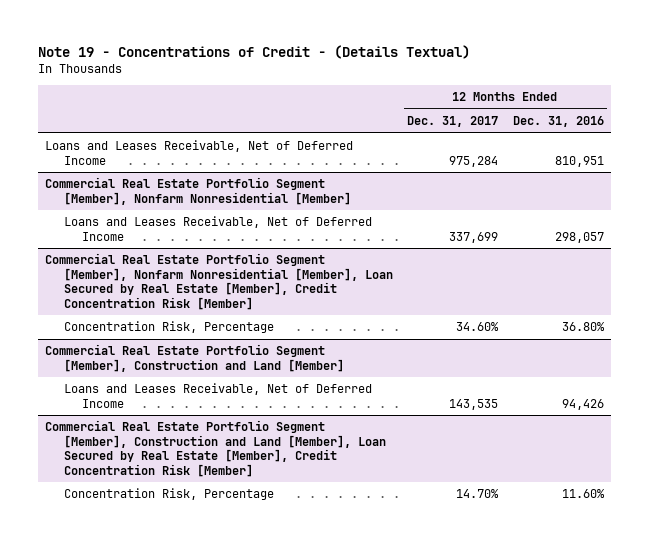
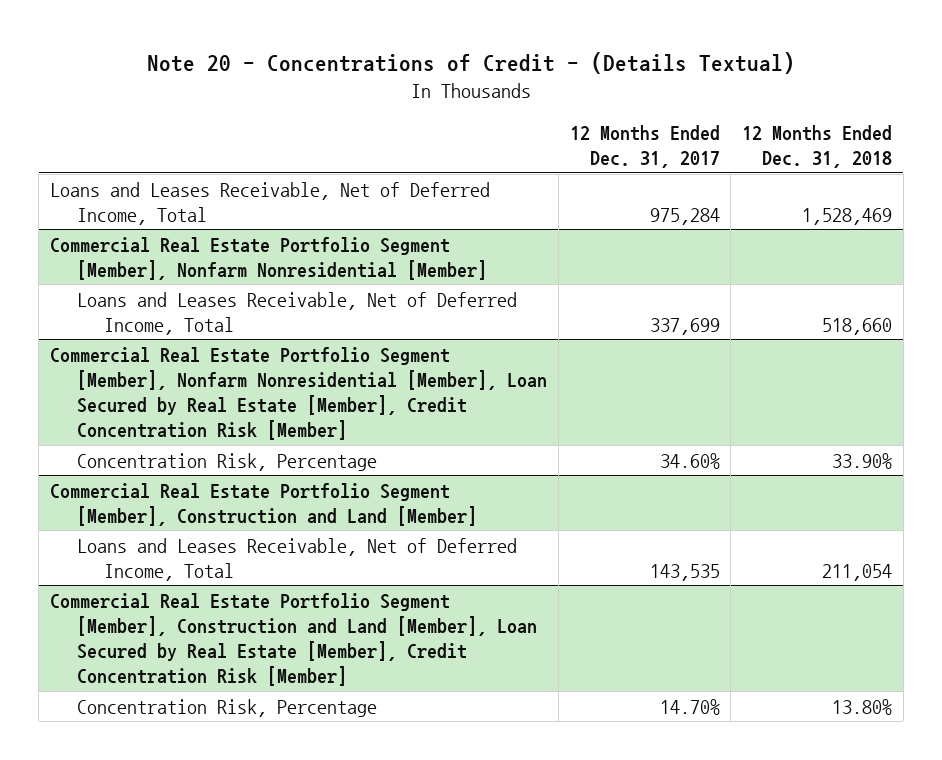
[37,44,470,59] Note 19 - Concentrations of Credit - (Details Textual) -> [147,51,796,74] Note 20 - Concentrations of Credit - (Details Textual)
[512,116,604,128] Dec. 31, 2016 -> none
none -> [741,124,892,168] 12 Months Ended Dec. 31, 2018
[45,140,354,165] Loans and Leases Receivable, Net of Deferred Income -> [50,181,491,225] Loans and Leases Receivable, Net of Deferred Income, Total
[63,216,372,241] Loans and Leases Receivable, Net of Deferred Income -> [77,291,518,335] Loans and Leases Receivable, Net of Deferred Income, Total
[63,383,372,408] Loans and Leases Receivable, Net of Deferred Income -> [77,537,518,581] Loans and Leases Receivable, Net of Deferred Income, Total

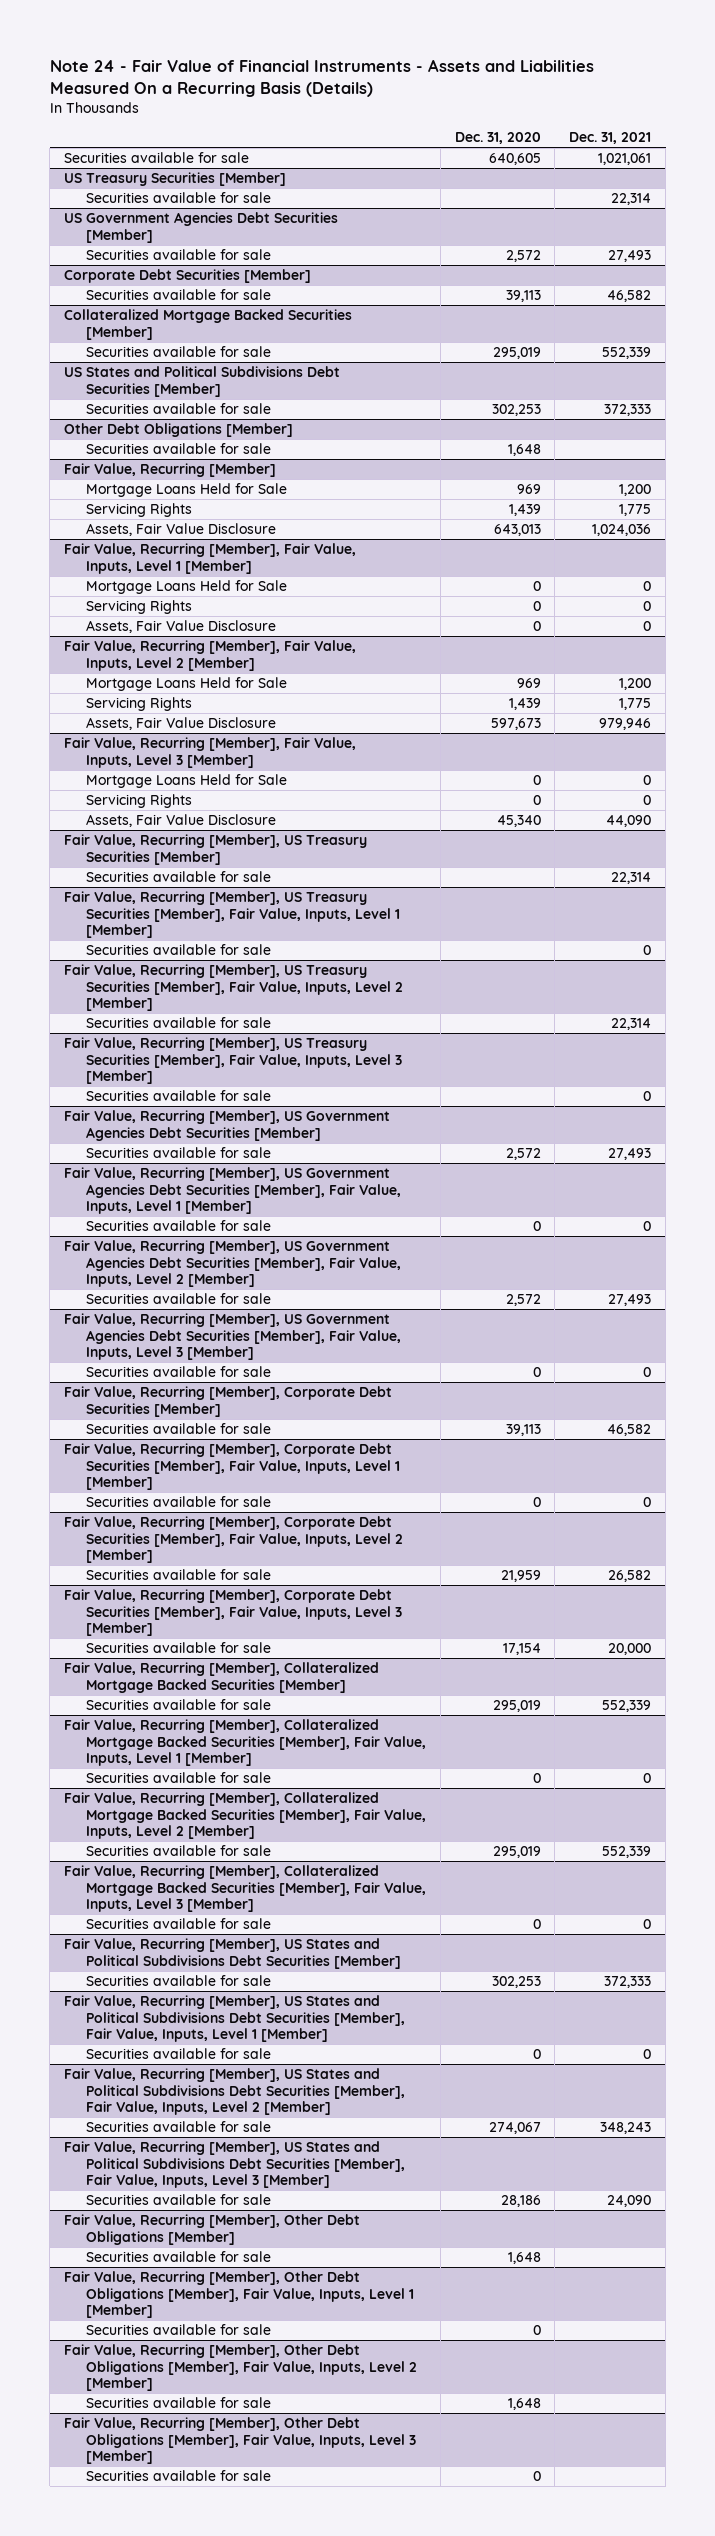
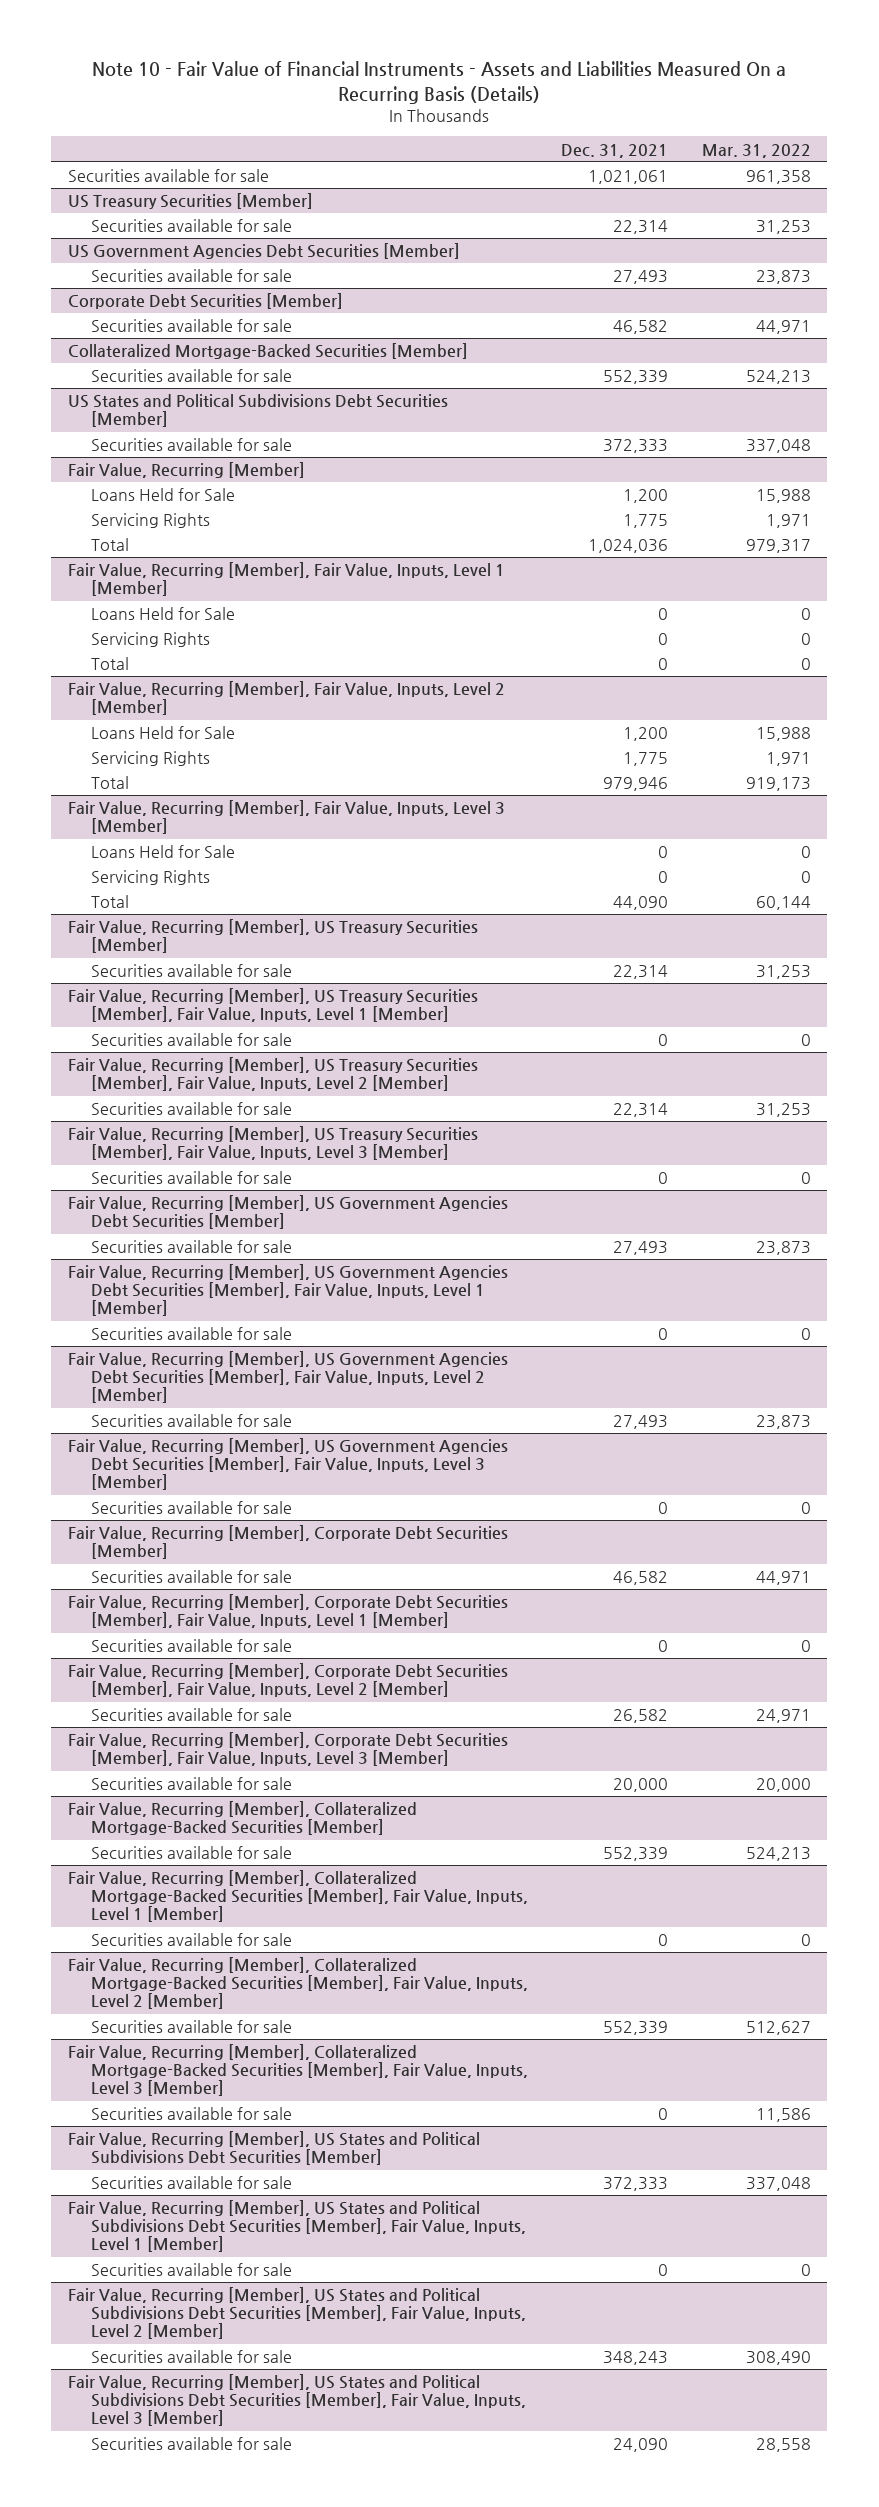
[49,58,594,97] Note 24 - Fair Value of Financial Instruments - Assets and Liabilities Measured On a Recurring Basis (Details) -> [92,61,787,104] Note 10 - Fair Value of Financial Instruments - Assets and Liabilities Measured On a Recurring Basis (Details)
[454,132,541,145] Dec. 31, 2020 -> none
none -> [701,143,811,158] Mar. 31, 2022
[63,309,352,340] Collateralized Mortgage Backed Securities [Member] -> [67,343,468,360] Collateralized Mortgage-Backed Securities [Member]
[63,423,293,438] Other Debt Obligations [Member] -> none
[85,443,271,455] Securities available for sale -> none
[85,483,287,498] Mortgage Loans Held for Sale -> [90,488,235,502] Loans Held for Sale
[85,523,276,537] Assets, Fair Value Disclosure -> [90,538,129,552] Total
[85,580,287,595] Mortgage Loans Held for Sale -> [90,607,235,621] Loans Held for Sale
[85,620,276,634] Assets, Fair Value Disclosure -> [90,657,129,671] Total
[85,677,287,692] Mortgage Loans Held for Sale -> [90,726,235,740] Loans Held for Sale
[85,717,276,731] Assets, Fair Value Disclosure -> [90,776,129,790] Total
[85,774,287,789] Mortgage Loans Held for Sale -> [90,845,235,859] Loans Held for Sale
[85,814,276,828] Assets, Fair Value Disclosure -> [90,895,129,909] Total
[63,1662,379,1693] Fair Value, Recurring [Member], Collateralized Mortgage Backed Securities [Member] -> [67,1801,417,1836] Fair Value, Recurring [Member], Collateralized Mortgage-Backed Securities [Member]
[63,1719,426,1767] Fair Value, Recurring [Member], Collateralized Mortgage Backed Securities [Member], Fair Value, Inputs, Level 1 [Member] -> [67,1870,528,1923] Fair Value, Recurring [Member], Collateralized Mortgage-Backed Securities [Member], Fair Value, Inputs, Level 1 [Member]
[63,1792,426,1840] Fair Value, Recurring [Member], Collateralized Mortgage Backed Securities [Member], Fair Value, Inputs, Level 2 [Member] -> [67,1957,528,2010] Fair Value, Recurring [Member], Collateralized Mortgage-Backed Securities [Member], Fair Value, Inputs, Level 2 [Member]
[63,1865,426,1913] Fair Value, Recurring [Member], Collateralized Mortgage Backed Securities [Member], Fair Value, Inputs, Level 3 [Member] -> [67,2044,528,2097] Fair Value, Recurring [Member], Collateralized Mortgage-Backed Securities [Member], Fair Value, Inputs, Level 3 [Member]
[63,2214,360,2245] Fair Value, Recurring [Member], Other Debt Obligations [Member] -> none
[85,2251,271,2263] Securities available for sale -> none
[63,2271,414,2319] Fair Value, Recurring [Member], Other Debt Obligations [Member], Fair Value, Inputs, Level 1 [Member] -> none
[85,2324,271,2336] Securities available for sale -> none
[63,2344,417,2392] Fair Value, Recurring [Member], Other Debt Obligations [Member], Fair Value, Inputs, Level 2 [Member] -> none
[85,2397,271,2409] Securities available for sale -> none
[63,2417,416,2465] Fair Value, Recurring [Member], Other Debt Obligations [Member], Fair Value, Inputs, Level 3 [Member] -> none
[85,2470,271,2482] Securities available for sale -> none

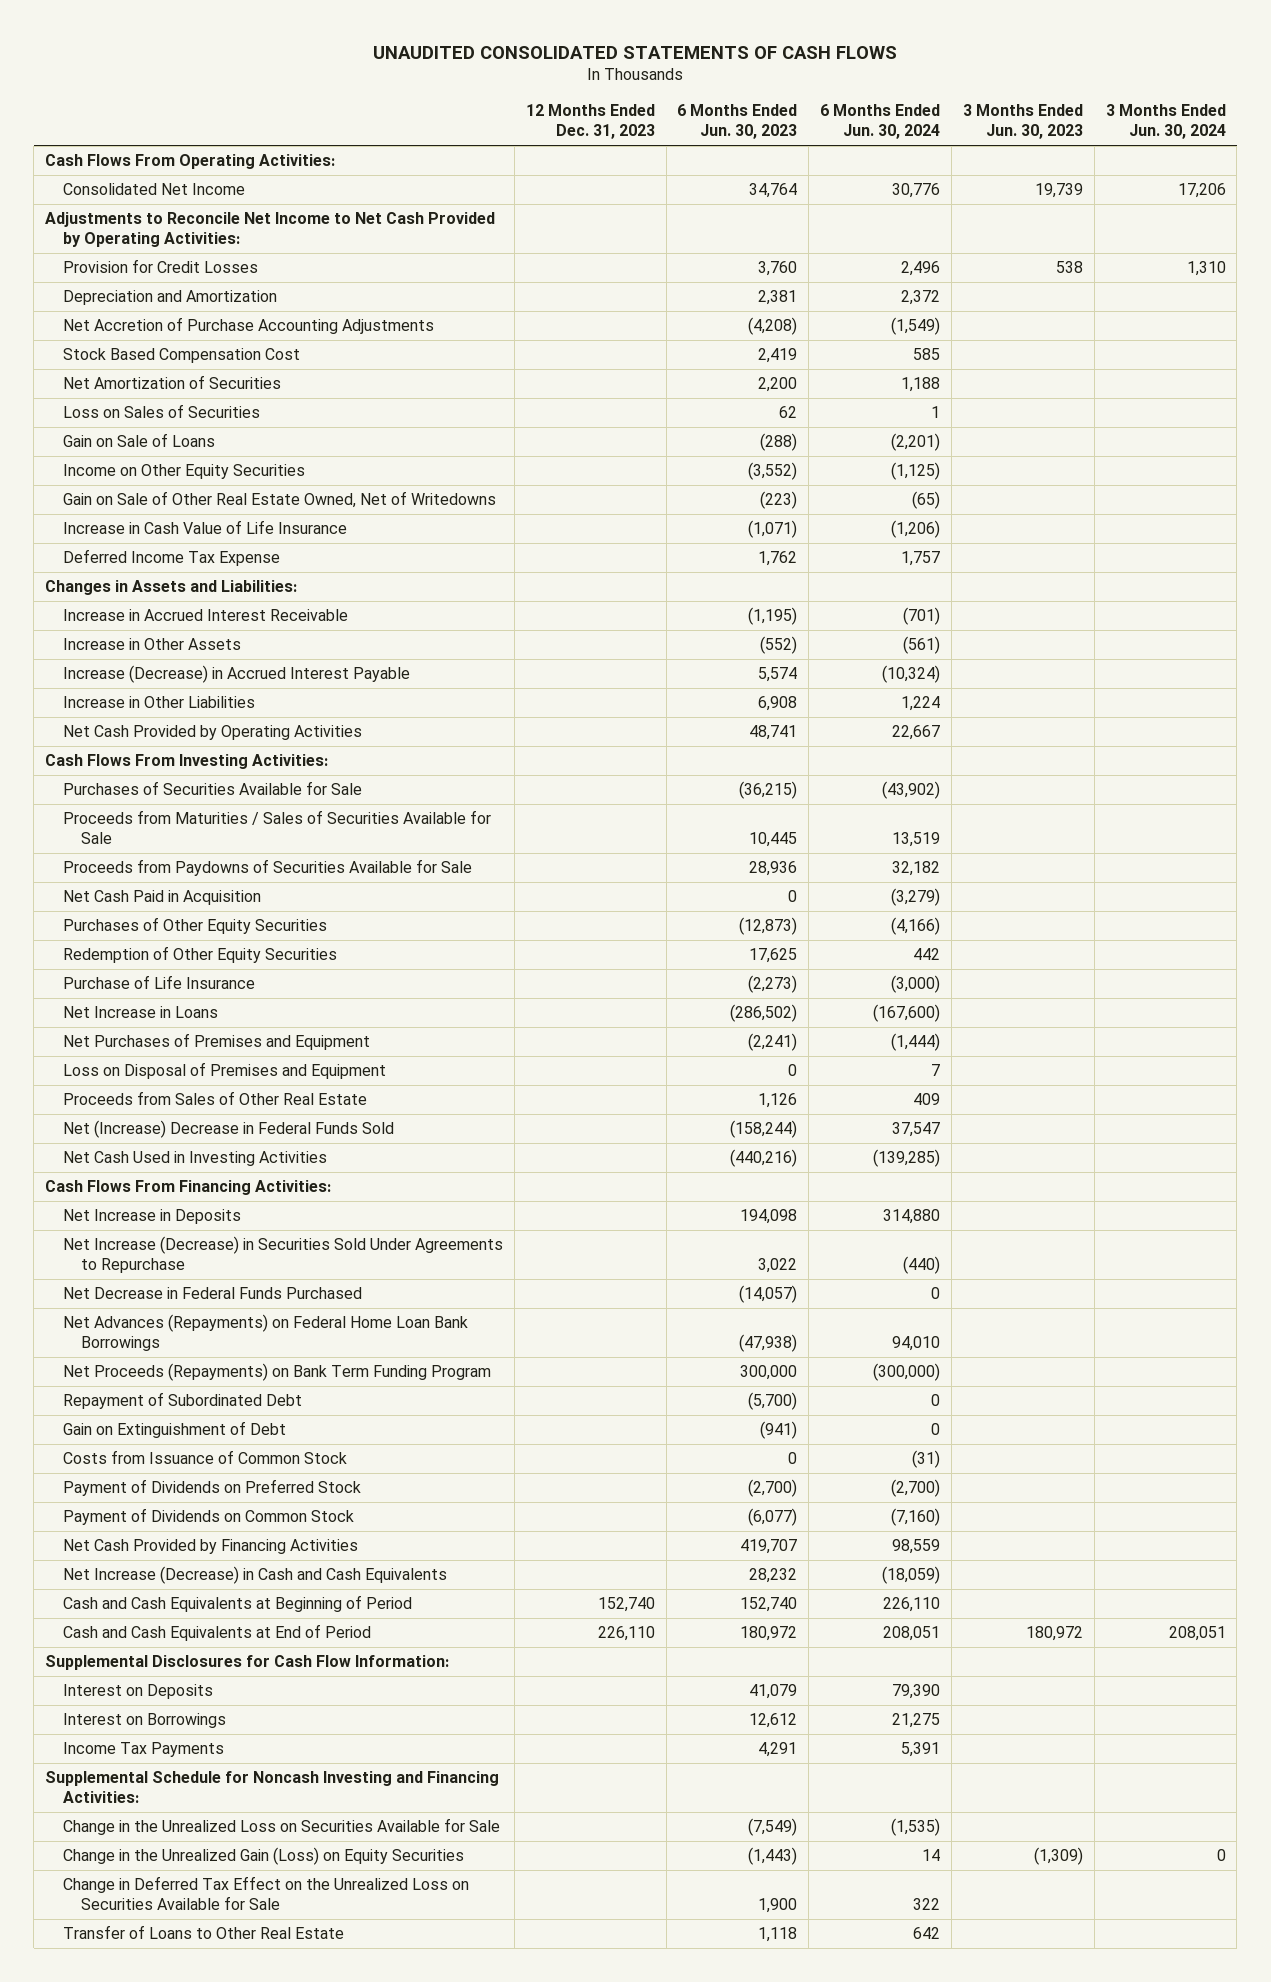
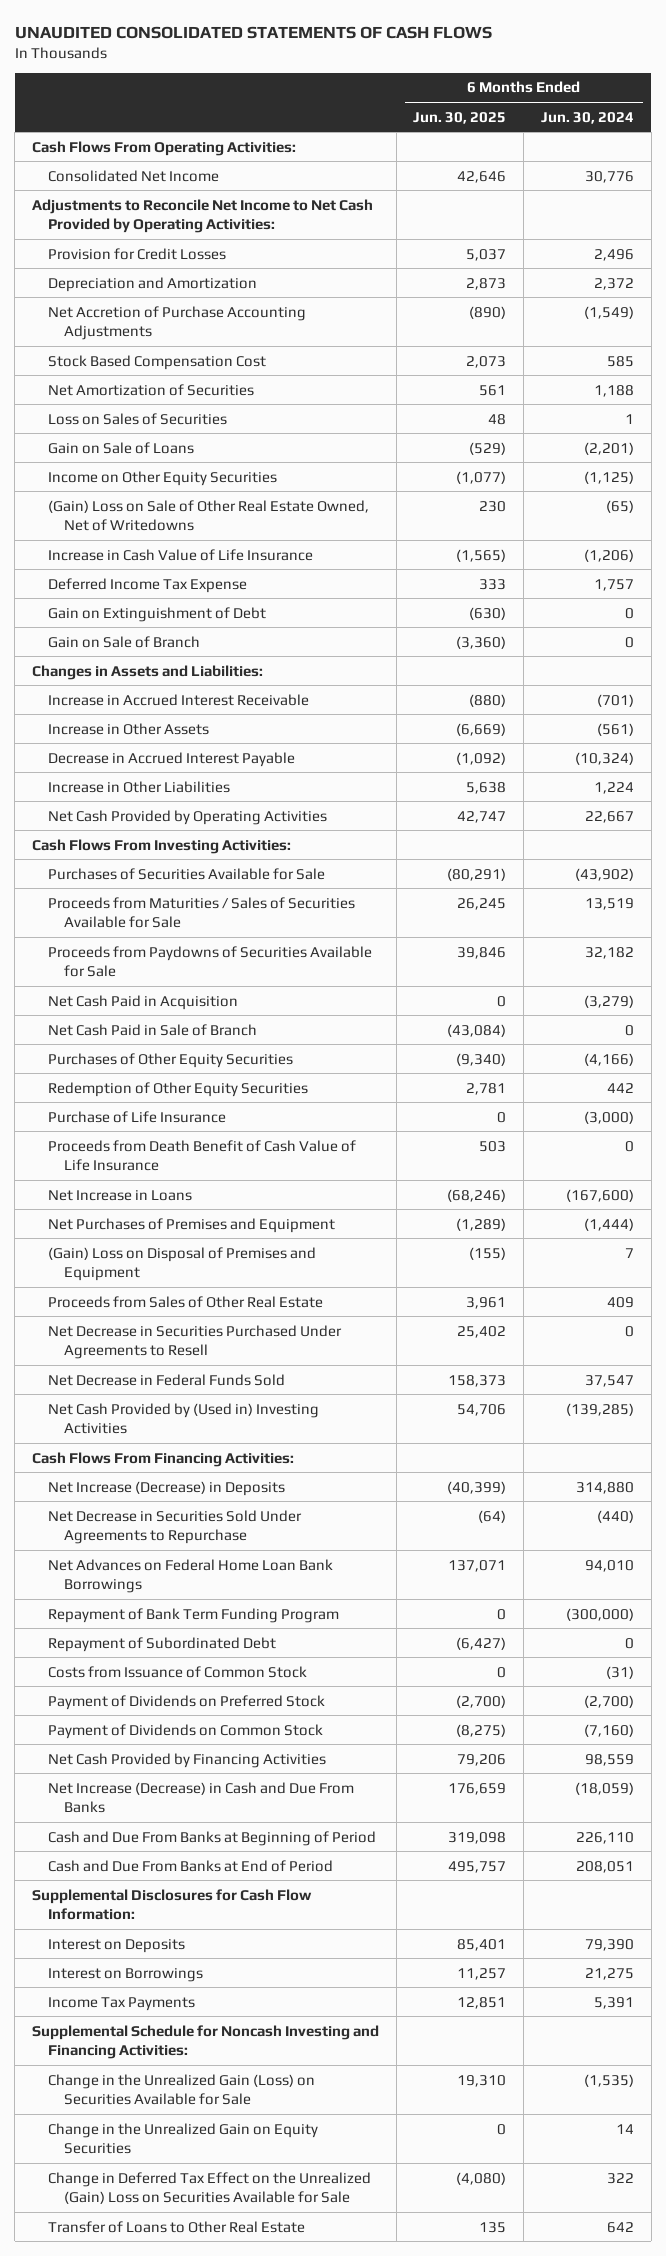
[525,104,655,140] 12 Months Ended Dec. 31, 2023 -> none
[677,104,798,140] 6 Months Ended Jun. 30, 2023 -> none
[962,104,1083,140] 3 Months Ended Jun. 30, 2023 -> none
[1105,104,1226,140] 3 Months Ended Jun. 30, 2024 -> none
none -> [413,111,507,124] Jun. 30, 2025
[62,491,496,509] Gain on Sale of Other Real Estate Owned, Net of Writedowns -> [48,499,370,531] (Gain) Loss on Sale of Other Real Estate Owned, Net of Writedowns
[62,1421,286,1439] Gain on Extinguishment of Debt -> [48,606,267,622] Gain on Extinguishment of Debt
none -> [48,635,201,648] Gain on Sale of Branch
[62,665,410,684] Increase (Decrease) in Accrued Interest Payable -> [48,751,296,767] Decrease in Accrued Interest Payable
none -> [48,1023,258,1036] Net Cash Paid in Sale of Branch
none -> [48,1139,357,1171] Proceeds from Death Benefit of Cash Value of Life Insurance
[62,1062,386,1080] Loss on Disposal of Premises and Equipment -> [48,1246,317,1281] (Gain) Loss on Disposal of Premises and Equipment
none -> [48,1324,343,1359] Net Decrease in Securities Purchased Under Agreements to Resell
[62,1120,394,1139] Net (Increase) Decrease in Federal Funds Sold -> [48,1373,286,1386] Net Decrease in Federal Funds Sold
[62,1151,327,1167] Net Cash Used in Investing Activities -> [48,1402,320,1434] Net Cash Provided by (Used in) Investing Activities
[62,1287,362,1300] Net Decrease in Federal Funds Purchased -> none
[62,1209,241,1225] Net Increase in Deposits -> [48,1480,286,1496] Net Increase (Decrease) in Deposits
[62,1236,503,1274] Net Increase (Decrease) in Securities Sold Under Agreements to Repurchase -> [48,1509,303,1544] Net Decrease in Securities Sold Under Agreements to Repurchase
[62,1314,468,1352] Net Advances (Repayments) on Federal Home Loan Bank Borrowings -> [48,1558,334,1593] Net Advances on Federal Home Loan Bank Borrowings
[62,1363,491,1382] Net Proceeds (Repayments) on Bank Term Funding Program -> [48,1607,340,1623] Repayment of Bank Term Funding Program
[62,1566,447,1585] Net Increase (Decrease) in Cash and Cash Equivalents -> [48,1781,355,1813] Net Increase (Decrease) in Cash and Due From Banks
[62,1595,412,1613] Cash and Cash Equivalents at Beginning of Period -> [48,1830,377,1846] Cash and Due From Banks at Beginning of Period
[62,1624,371,1642] Cash and Cash Equivalents at End of Period -> [48,1859,334,1872] Cash and Due From Banks at End of Period
[62,1818,500,1836] Change in the Unrealized Loss on Securities Available for Sale -> [48,2073,316,2105] Change in the Unrealized Gain (Loss) on Securities Available for Sale
[62,1847,464,1866] Change in the Unrealized Gain (Loss) on Equity Securities -> [48,2122,319,2154] Change in the Unrealized Gain on Equity Securities
[62,1876,469,1911] Change in Deferred Tax Effect on the Unrealized Loss on Securities Available for Sale -> [48,2171,372,2204] Change in Deferred Tax Effect on the Unrealized (Gain) Loss on Securities Available for Sale

